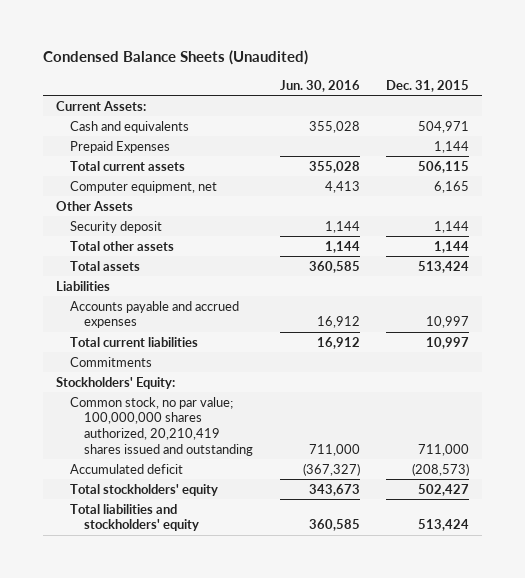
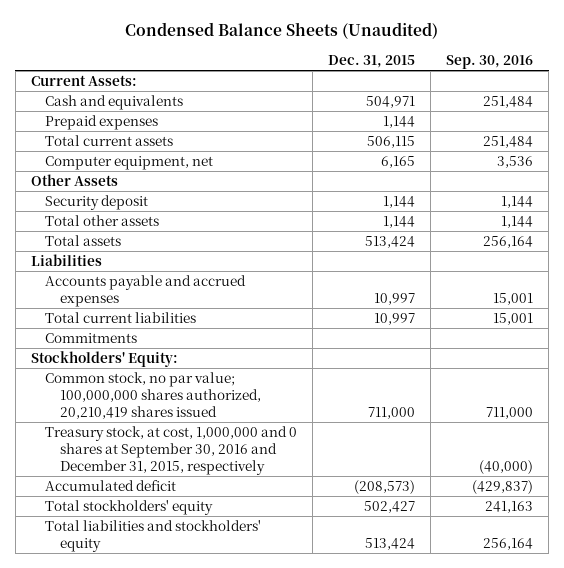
[279,79,360,92] Jun. 30, 2016 -> none
none -> [446,54,534,69] Sep. 30, 2016
[70,140,171,153] Prepaid Expenses -> [45,115,159,131] Prepaid expenses
[70,396,254,457] Common stock, no par value; 100,000,000 shares authorized, 20,210,419 shares issued and outstanding -> [45,372,262,419] Common stock, no par value; 100,000,000 shares authorized, 20,210,419 shares issued
none -> [45,426,298,475] Treasury stock, at cost, 1,000,000 and 0 shares at September 30, 2016 and December 31, 2015, respectively

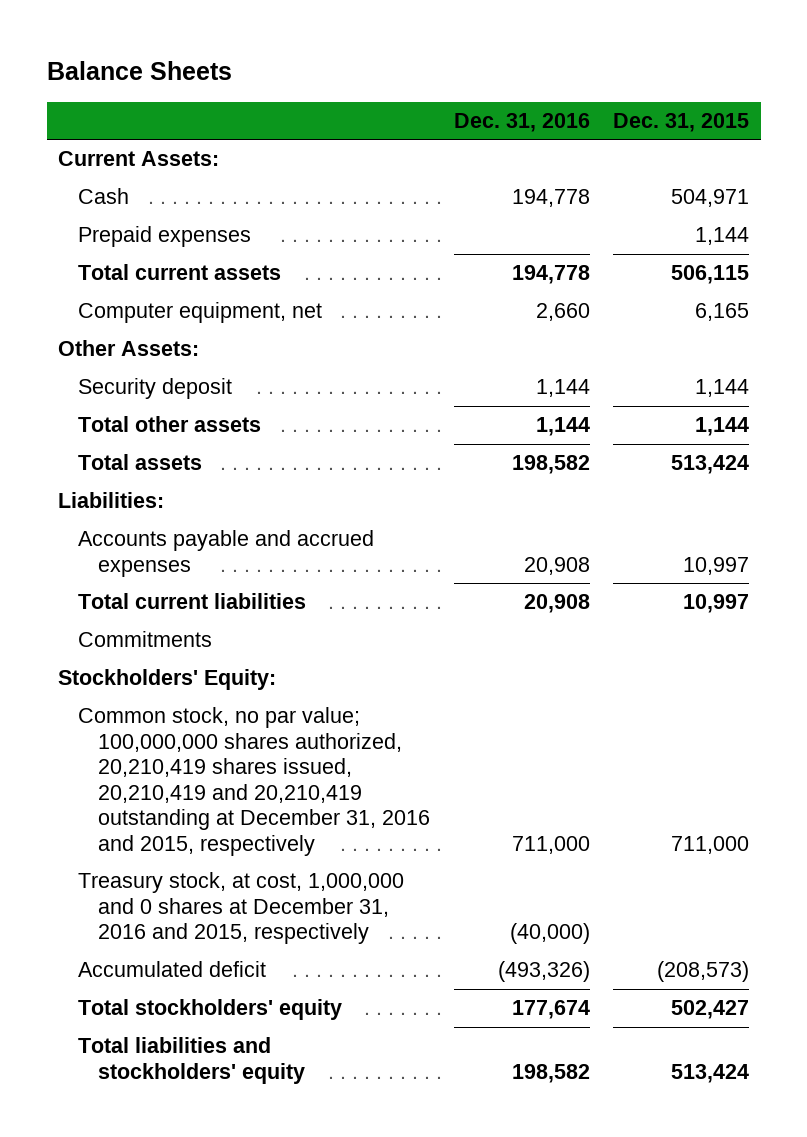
[125,22,439,40] Condensed Balance Sheets (Unaudited) -> [46,61,232,81] Balance Sheets
[446,54,534,69] Sep. 30, 2016 -> none
none -> [453,113,590,133] Dec. 31, 2016
[45,95,184,111] Cash and equivalents -> [78,188,130,205] Cash
[30,174,118,187] Other Assets -> [58,340,200,357] Other Assets:
[30,254,102,267] Liabilities -> [58,492,165,509] Liabilities:
[45,372,262,419] Common stock, no par value; 100,000,000 shares authorized, 20,210,419 shares issued -> [78,707,431,856] Common stock, no par value; 100,000,000 shares authorized, 20,210,419 shares issued, 20,210,419 and 20,210,419 outstanding at December 31, 2016 and 2015, respectively
[45,426,298,475] Treasury stock, at cost, 1,000,000 and 0 shares at September 30, 2016 and December 31, 2015, respectively -> [78,872,405,945] Treasury stock, at cost, 1,000,000 and 0 shares at December 31, 2016 and 2015, respectively

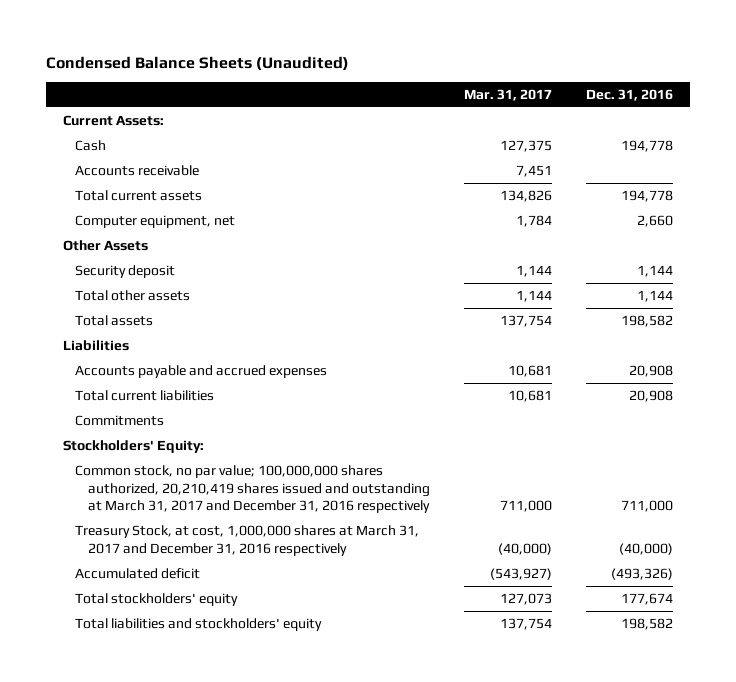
[46,61,232,81] Balance Sheets -> [45,55,349,71] Condensed Balance Sheets (Unaudited)
[613,113,750,133] Dec. 31, 2015 -> none
none -> [464,88,553,101] Mar. 31, 2017
[78,226,252,248] Prepaid expenses -> none
none -> [75,165,200,177] Accounts receivable
[58,340,200,357] Other Assets: -> [62,240,148,252] Other Assets
[58,492,165,509] Liabilities: -> [62,340,129,352] Liabilities
[78,707,431,856] Common stock, no par value; 100,000,000 shares authorized, 20,210,419 shares issued, 20,210,419 and 20,210,419 outstanding at December 31, 2016 and 2015, respectively -> [75,465,431,513] Common stock, no par value; 100,000,000 shares authorized, 20,210,419 shares issued and outstanding at March 31, 2017 and December 31, 2016 respectively
[78,872,405,945] Treasury stock, at cost, 1,000,000 and 0 shares at December 31, 2016 and 2015, respectively -> [75,525,420,556] Treasury Stock, at cost, 1,000,000 shares at March 31, 2017 and December 31, 2016 respectively

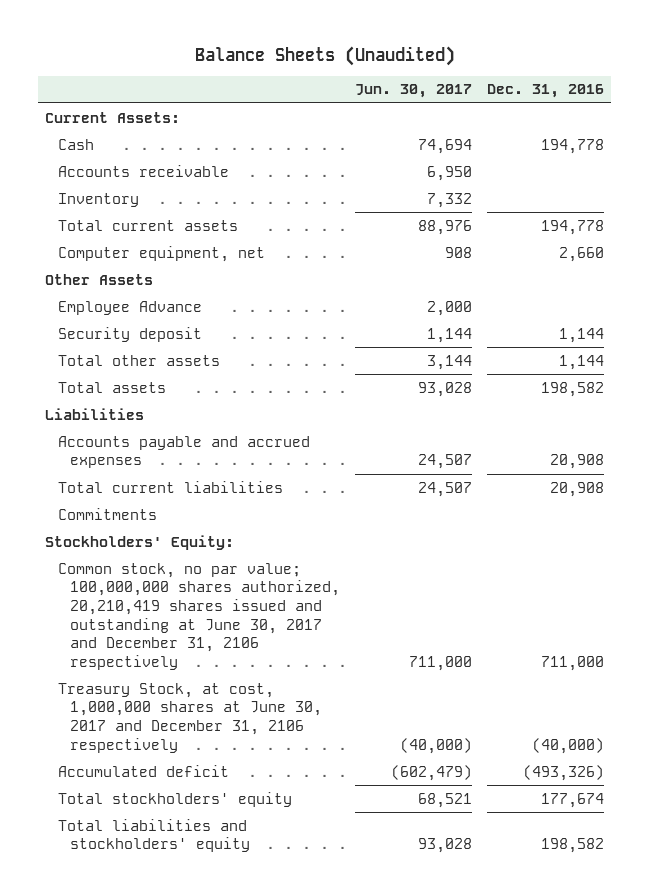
[45,55,349,71] Condensed Balance Sheets (Unaudited) -> [194,45,455,66] Balance Sheets (Unaudited)
[464,88,553,101] Mar. 31, 2017 -> none
none -> [354,84,472,99] Jun. 30, 2017
none -> [57,192,139,207] Inventory
none -> [57,300,202,315] Employee Advance
[75,465,431,513] Common stock, no par value; 100,000,000 shares authorized, 20,210,419 shares issued and outstanding at March 31, 2017 and December 31, 2016 respectively -> [57,562,340,670] Common stock, no par value; 100,000,000 shares authorized, 20,210,419 shares issued and outstanding at June 30, 2017 and December 31, 2106 respectively
[75,525,420,556] Treasury Stock, at cost, 1,000,000 shares at March 31, 2017 and December 31, 2016 respectively -> [57,682,322,753] Treasury Stock, at cost, 1,000,000 shares at June 30, 2017 and December 31, 2106 respectively

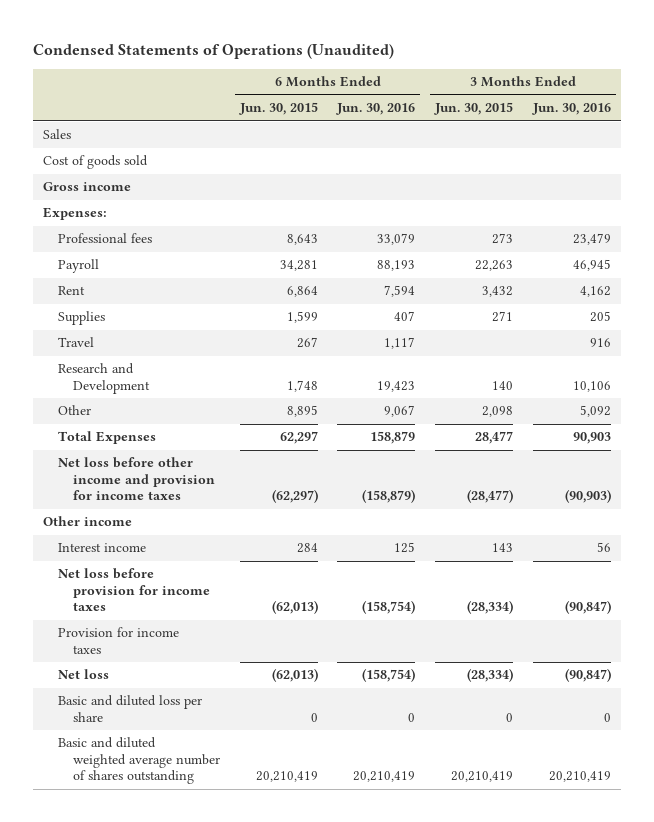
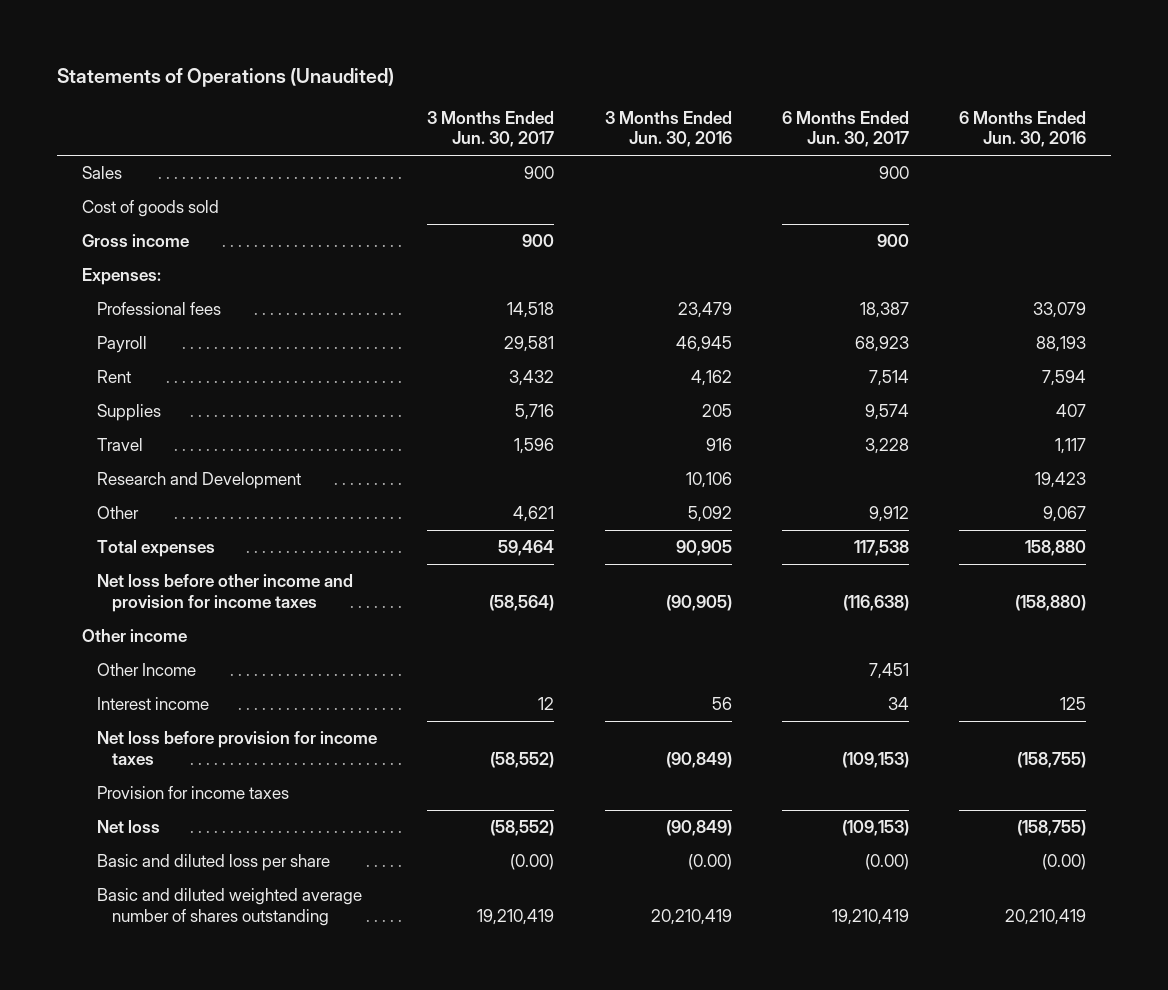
[33,43,395,59] Condensed Statements of Operations (Unaudited) -> [56,68,394,88] Statements of Operations (Unaudited)
[238,102,318,116] Jun. 30, 2015 -> none
[434,102,514,116] Jun. 30, 2015 -> none
none -> [427,110,555,148] 3 Months Ended Jun. 30, 2017
none -> [781,110,909,148] 6 Months Ended Jun. 30, 2017
[58,431,157,445] Total Expenses -> [97,540,216,558] Total expenses
[370,431,416,445] 158,879 -> [1025,540,1087,557] 158,880
[572,432,611,445] 90,903 -> [675,540,732,557] 90,905
[362,489,416,504] (158,879) -> [1015,595,1087,612] (158,880)
[564,489,611,504] (90,903) -> [665,595,732,612] (90,905)
none -> [97,663,197,677] Other Income
[362,600,416,615] (158,754) -> [1017,752,1087,769] (158,755)
[564,600,611,615] (90,847) -> [665,752,732,769] (90,849)
[362,668,416,683] (158,754) -> [1017,820,1087,837] (158,755)
[564,668,611,683] (90,847) -> [665,820,732,837] (90,849)
[408,712,416,722] 0 -> [1042,854,1087,871] (0.00)
[603,712,611,722] 0 -> [687,854,732,871] (0.00)

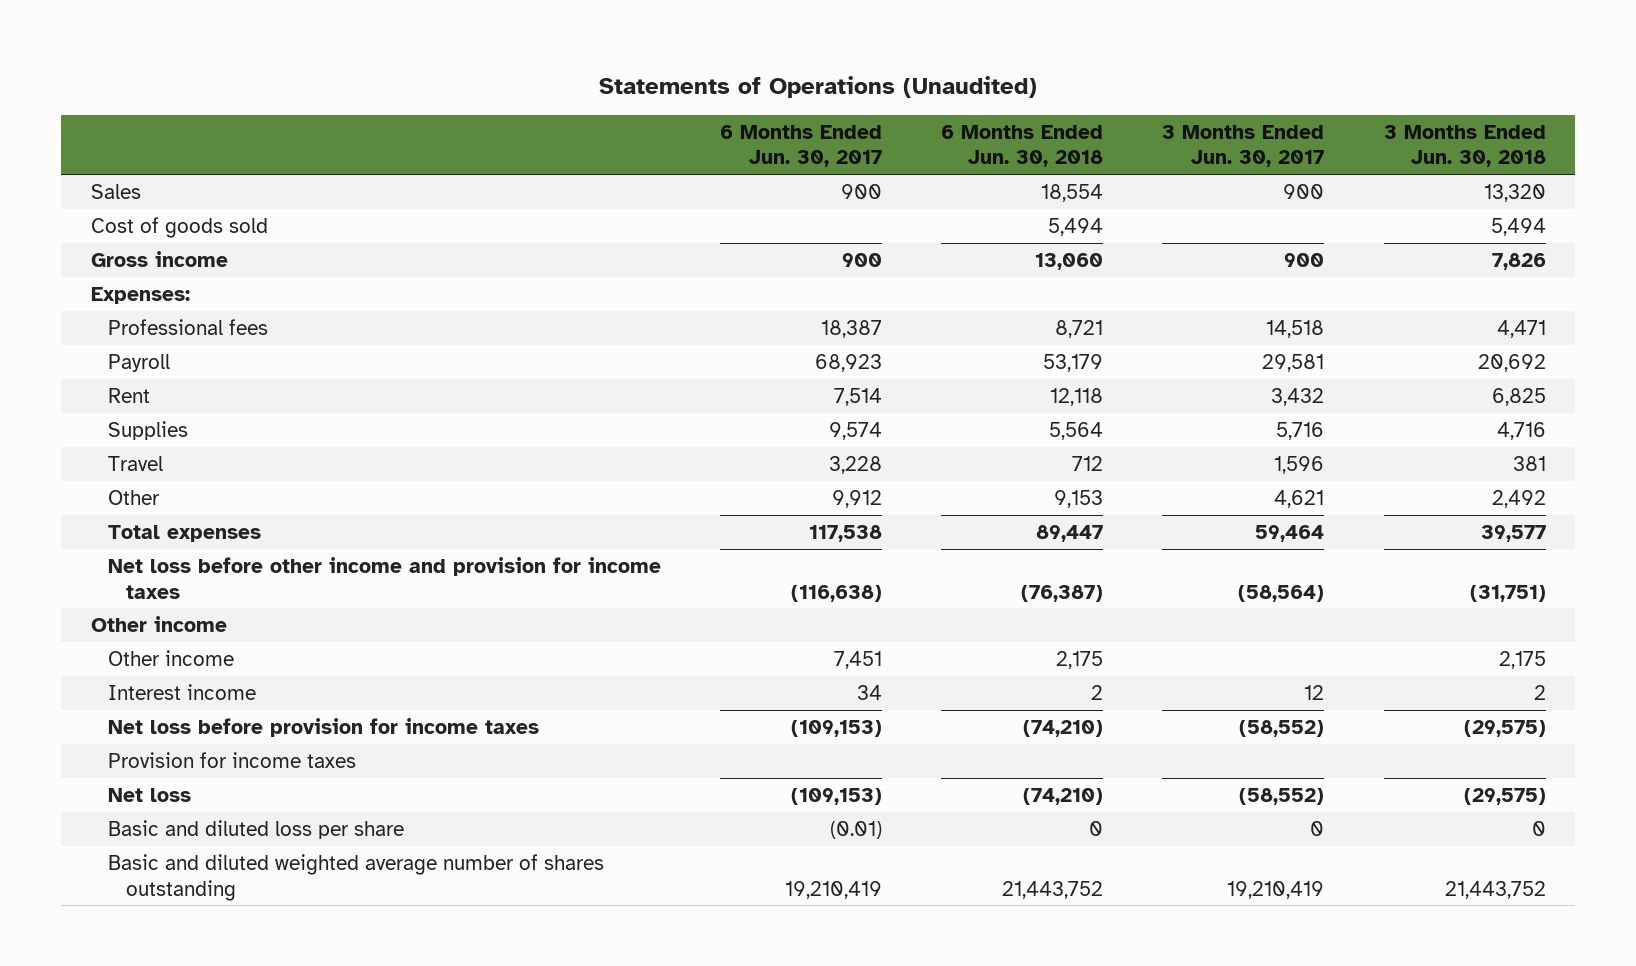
[604,110,732,148] 3 Months Ended Jun. 30, 2016 -> none
[959,110,1087,148] 6 Months Ended Jun. 30, 2016 -> none
none -> [941,125,1104,168] 6 Months Ended Jun. 30, 2018
none -> [1383,125,1546,168] 3 Months Ended Jun. 30, 2018
[97,472,302,490] Research and Development -> none
[97,663,197,677] Other Income -> [108,650,235,667] Other income
[510,854,555,871] (0.00) -> [1310,821,1325,837] 0
[864,854,909,871] (0.00) -> [830,821,883,840] (0.01)

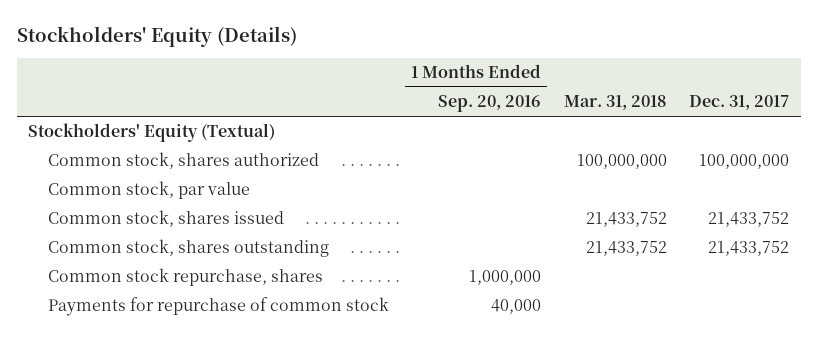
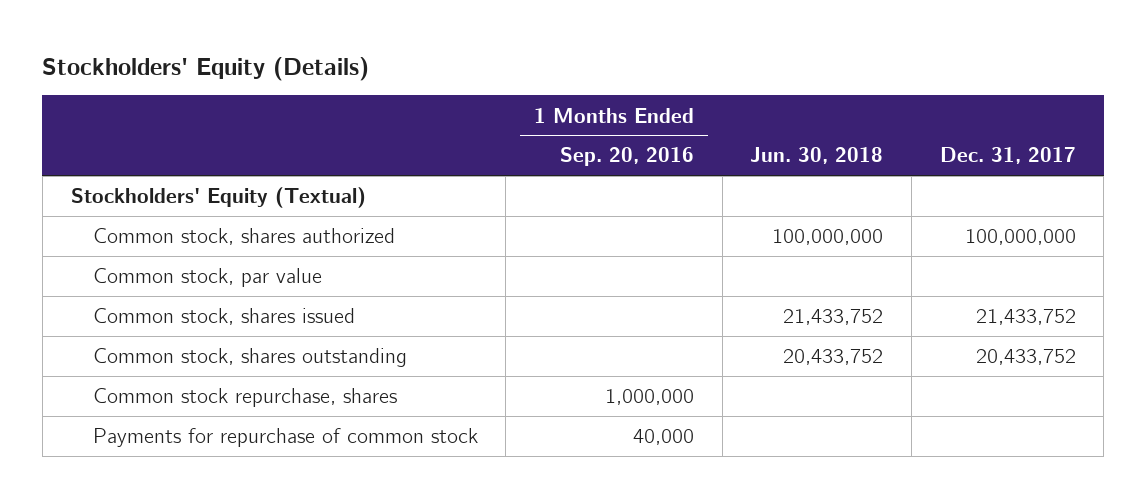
[563,95,667,111] Mar. 31, 2018 -> none
none -> [750,147,884,165] Jun. 30, 2018
[708,241,790,257] 21,433,752 -> [975,349,1076,366] 20,433,752

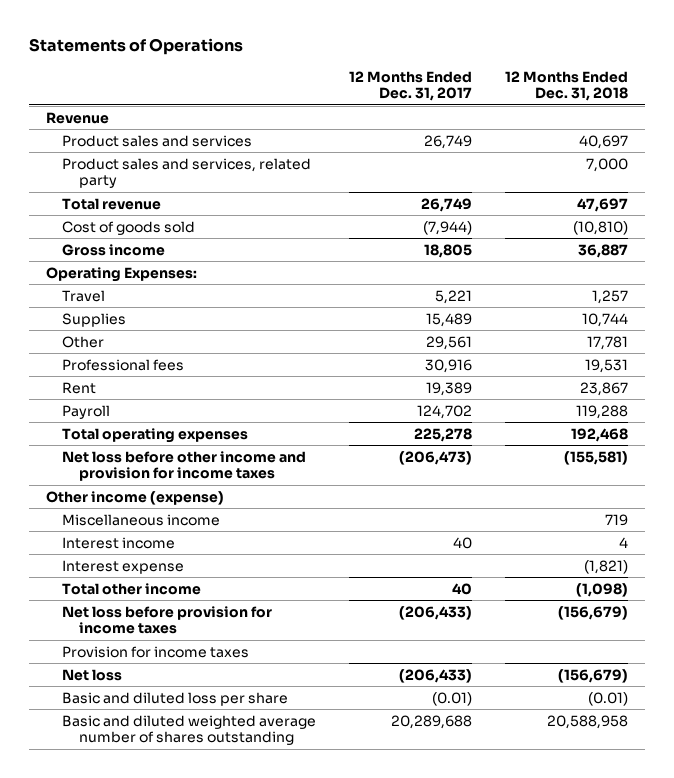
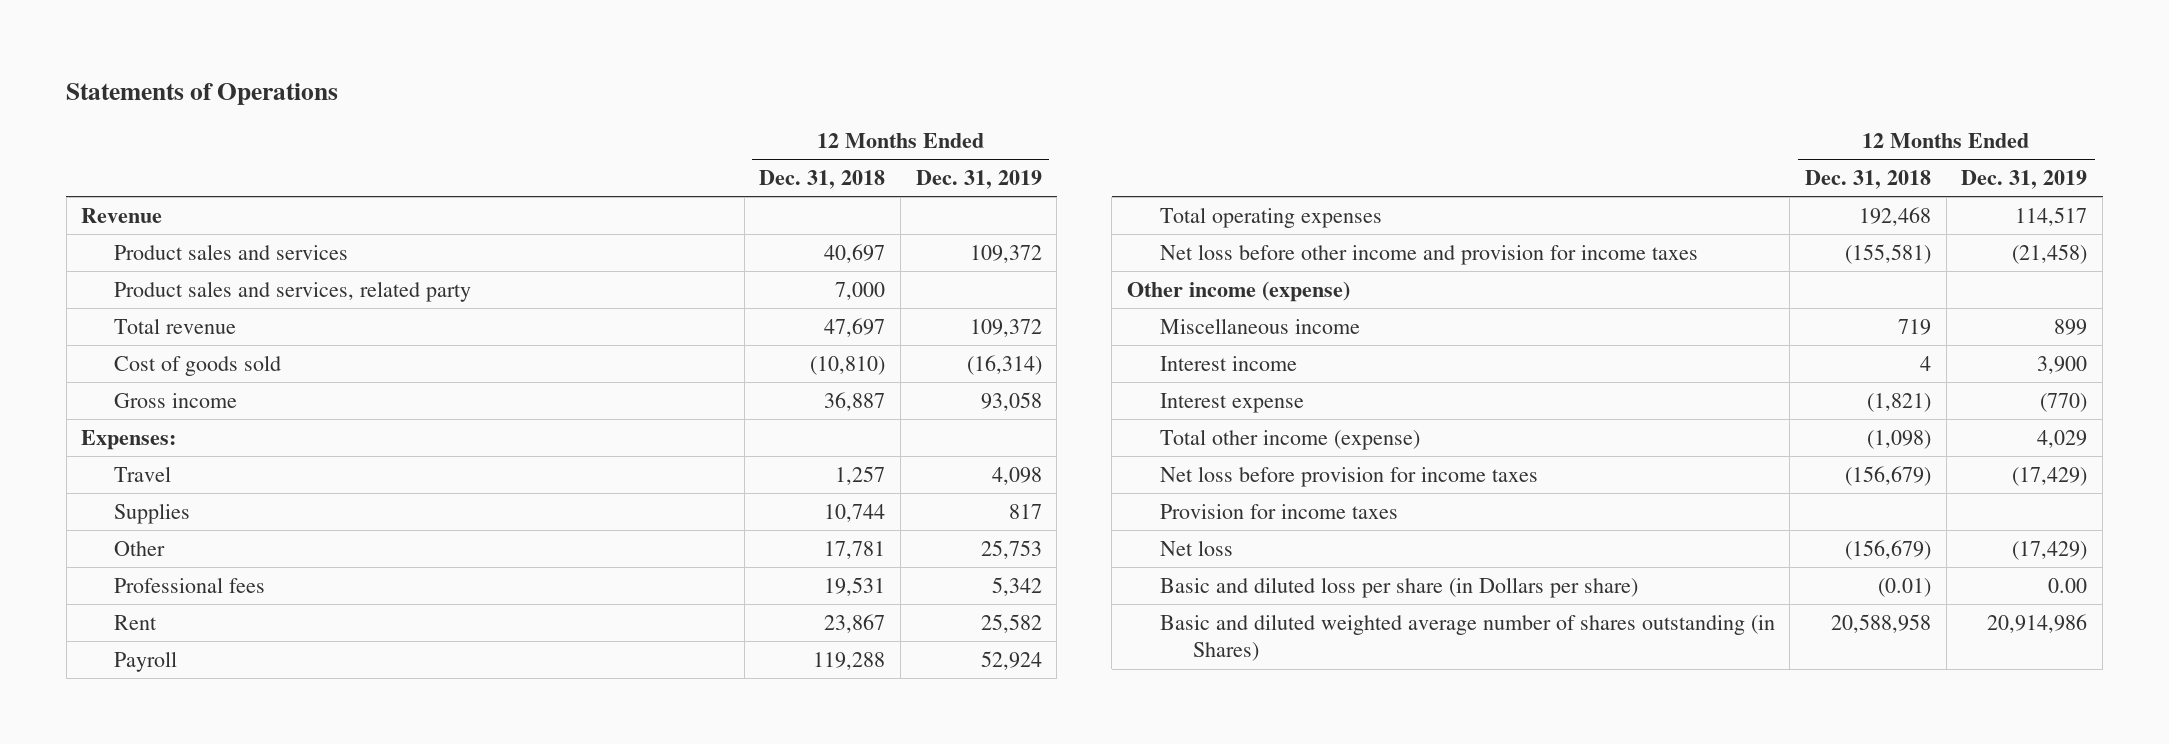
[349,70,473,102] 12 Months Ended Dec. 31, 2017 -> none
none -> [915,169,1042,189] Dec. 31, 2019
[45,266,197,282] Operating Expenses: -> [81,429,177,450] Expenses:
[62,582,202,595] Total other income -> [1159,428,1420,450] Total other income (expense)
[62,691,289,706] Basic and diluted loss per share -> [1159,576,1638,598] Basic and diluted loss per share (in Dollars per share)
[62,714,317,746] Basic and diluted weighted average number of shares outstanding -> [1159,613,1775,662] Basic and diluted weighted average number of shares outstanding (in Shares)

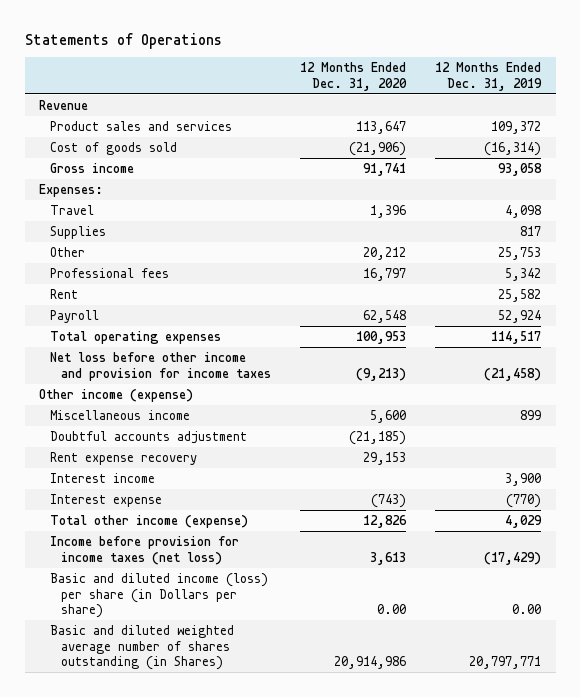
[759,169,886,189] Dec. 31, 2018 -> none
none -> [300,62,408,91] 12 Months Ended Dec. 31, 2020
[114,280,472,302] Product sales and services, related party -> none
[114,317,237,334] Total revenue -> none
none -> [50,430,248,444] Doubtful accounts adjustment
none -> [50,451,198,465] Rent expense recovery
[1159,465,1538,487] Net loss before provision for income taxes -> none
[1159,503,1398,519] Provision for income taxes -> none
[1159,539,1233,556] Net loss -> [50,535,240,565] Income before provision for income taxes (net loss)
[1159,576,1638,598] Basic and diluted loss per share (in Dollars per share) -> [50,572,269,619] Basic and diluted income (loss) per share (in Dollars per share)
[1987,613,2088,633] 20,914,986 -> [469,656,542,670] 20,797,771

